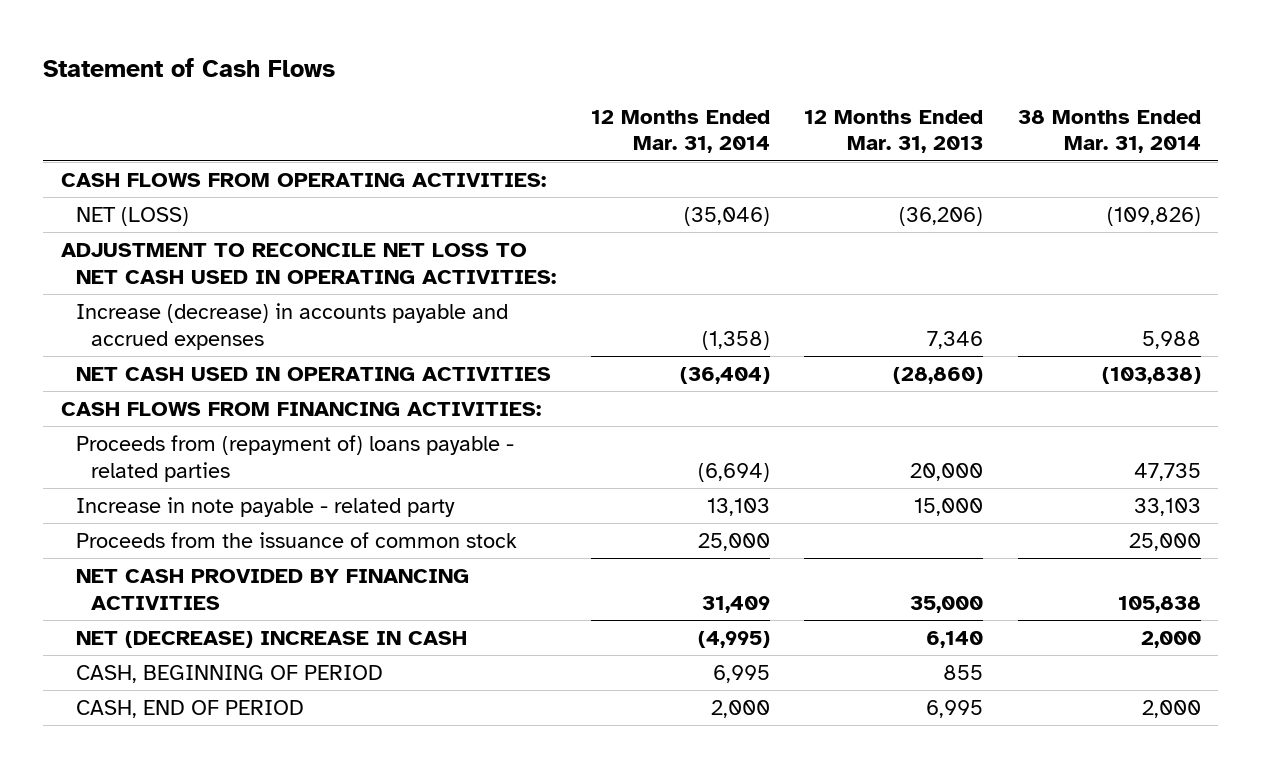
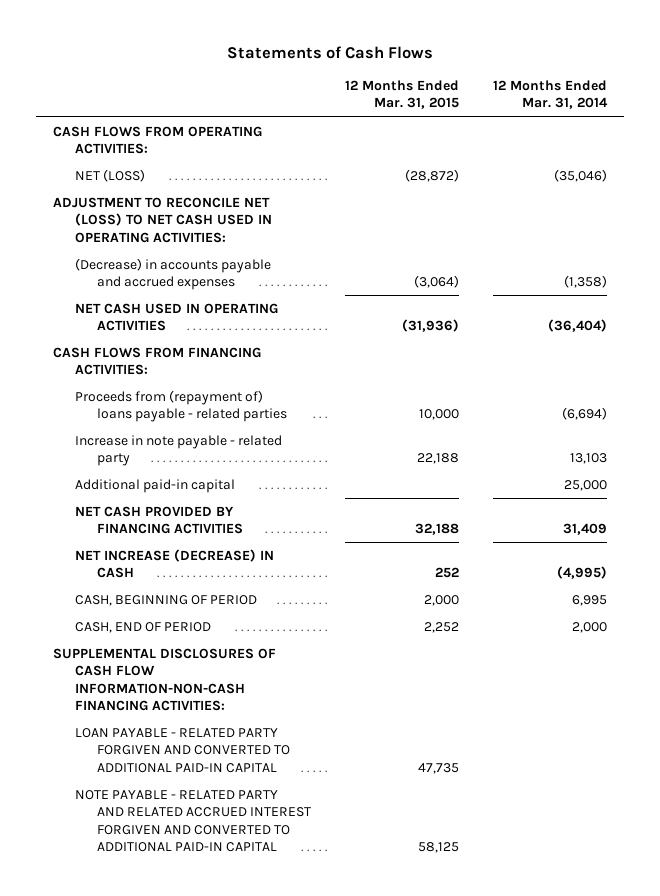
[43,58,336,78] Statement of Cash Flows -> [227,45,434,59] Statements of Cash Flows
[804,109,984,154] 12 Months Ended Mar. 31, 2013 -> none
[1017,109,1201,154] 38 Months Ended Mar. 31, 2014 -> none
none -> [345,80,460,110] 12 Months Ended Mar. 31, 2015
[60,243,557,284] ADJUSTMENT TO RECONCILE NET LOSS TO NET CASH USED IN OPERATING ACTIVITIES: -> [53,196,273,243] ADJUSTMENT TO RECONCILE NET (LOSS) TO NET CASH USED IN OPERATING ACTIVITIES:
[76,303,509,350] Increase (decrease) in accounts payable and accrued expenses -> [75,257,272,291] (Decrease) in accounts payable and accrued expenses
[76,532,518,549] Proceeds from the issuance of common stock -> [75,478,236,493] Additional paid-in capital
[76,631,468,649] NET (DECREASE) INCREASE IN CASH -> [75,548,275,579] NET INCREASE (DECREASE) IN CASH
none -> [53,647,277,712] SUPPLEMENTAL DISCLOSURES OF CASH FLOW INFORMATION-NON-CASH FINANCING ACTIVITIES:
none -> [75,727,291,773] LOAN PAYABLE - RELATED PARTY FORGIVEN AND CONVERTED TO ADDITIONAL PAID-IN CAPITAL
none -> [75,789,312,853] NOTE PAYABLE - RELATED PARTY AND RELATED ACCRUED INTEREST FORGIVEN AND CONVERTED TO ADDITIONAL PAID-IN CAPITAL

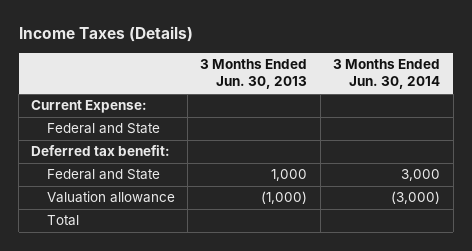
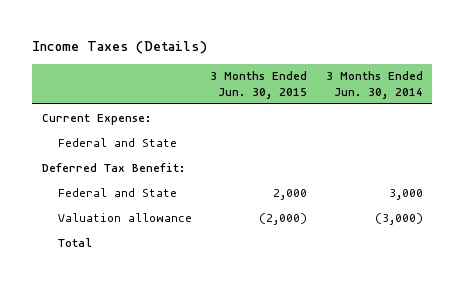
[200,59,308,90] 3 Months Ended Jun. 30, 2013 -> none
none -> [210,71,308,99] 3 Months Ended Jun. 30, 2015
[31,145,171,157] Deferred tax benefit: -> [41,162,185,172] Deferred Tax Benefit:

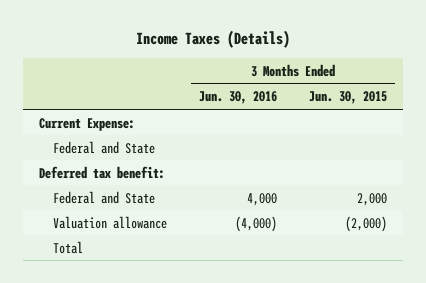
[325,71,423,99] 3 Months Ended Jun. 30, 2014 -> none
none -> [199,91,278,105] Jun. 30, 2016
[41,162,185,172] Deferred Tax Benefit: -> [38,165,165,179] Deferred tax benefit:

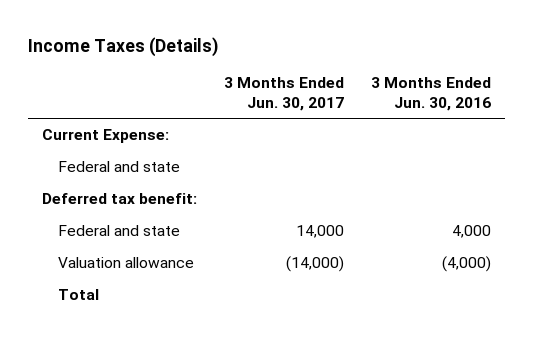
[309,91,388,105] Jun. 30, 2015 -> none
none -> [223,77,344,112] 3 Months Ended Jun. 30, 2017
[52,140,155,154] Federal and State -> [57,161,180,173] Federal and state
[52,190,155,204] Federal and State -> [57,225,180,237] Federal and state

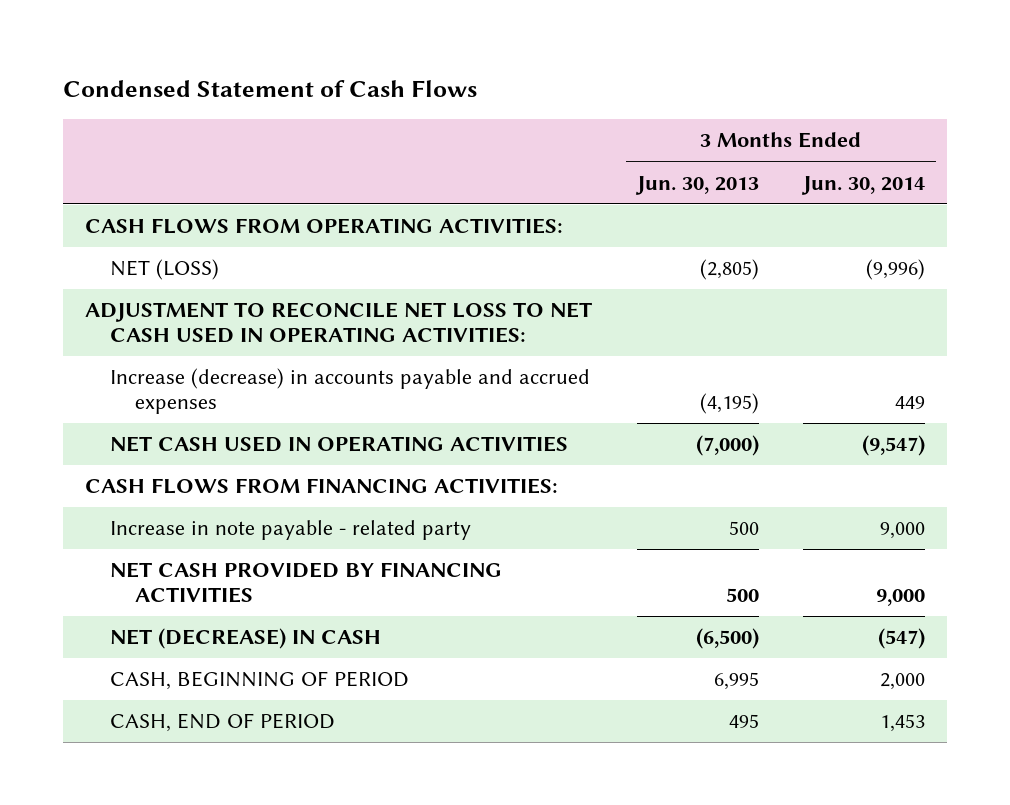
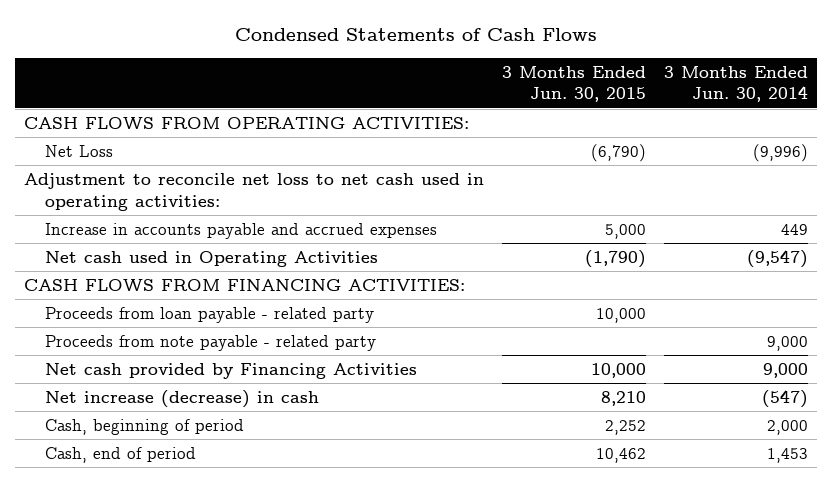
[63,80,478,98] Condensed Statement of Cash Flows -> [234,27,597,41] Condensed Statements of Cash Flows
[634,175,759,195] Jun. 30, 2013 -> none
none -> [501,65,646,103] 3 Months Ended Jun. 30, 2015
[110,259,220,281] NET (LOSS) -> [45,144,114,157] Net Loss
[85,302,593,344] ADJUSTMENT TO RECONCILE NET LOSS TO NET CASH USED IN OPERATING ACTIVITIES: -> [23,172,484,211] Adjustment to reconcile net loss to net cash used in operating activities:
[110,368,591,415] Increase (decrease) in accounts payable and accrued expenses -> [45,222,438,239] Increase in accounts payable and accrued expenses
[110,436,569,453] NET CASH USED IN OPERATING ACTIVITIES -> [45,250,379,267] Net cash used in Operating Activities
none -> [45,306,375,323] Proceeds from loan payable - related party
[110,520,472,541] Increase in note payable - related party -> [45,334,377,351] Proceeds from note payable - related party
[110,562,503,604] NET CASH PROVIDED BY FINANCING ACTIVITIES -> [45,362,418,379] Net cash provided by Financing Activities
[110,628,382,650] NET (DECREASE) IN CASH -> [45,389,320,408] Net increase (decrease) in cash
[110,671,410,691] CASH, BEGINNING OF PERIOD -> [45,418,245,435] Cash, beginning of period
[110,713,336,733] CASH, END OF PERIOD -> [45,446,197,463] Cash, end of period

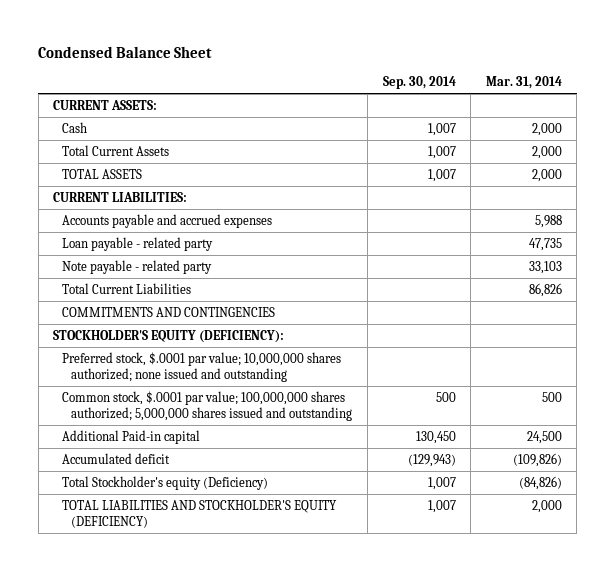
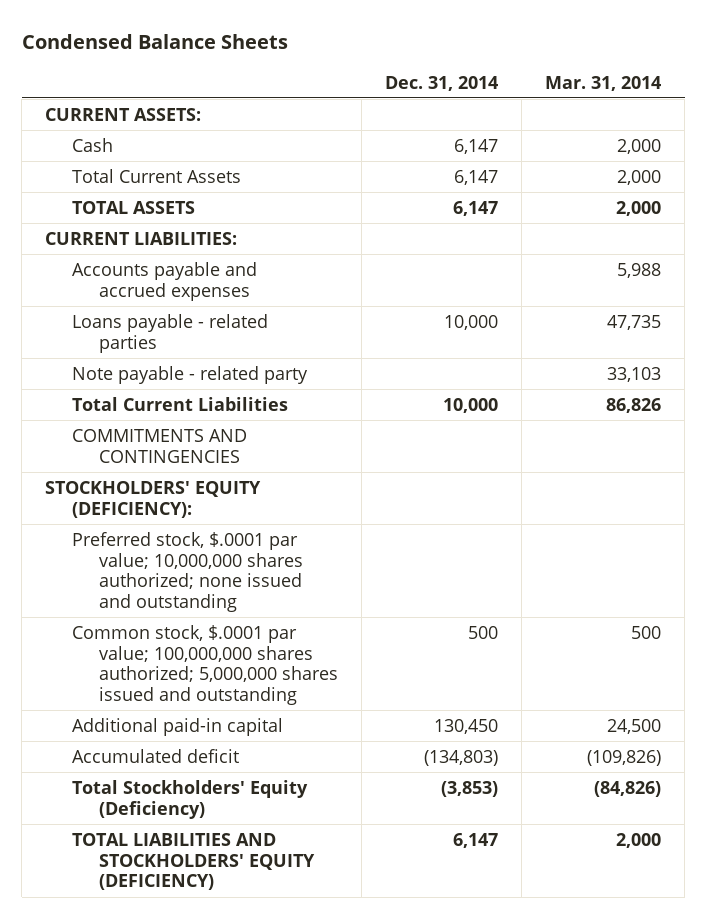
[38,45,213,58] Condensed Balance Sheet -> [21,34,288,50] Condensed Balance Sheets
[382,75,456,89] Sep. 30, 2014 -> none
none -> [385,75,499,91] Dec. 31, 2014
[62,236,214,251] Loan payable - related party -> [72,313,269,353] Loans payable - related parties
[53,329,285,343] STOCKHOLDER'S EQUITY (DEFICIENCY): -> [45,480,262,518] STOCKHOLDERS' EQUITY (DEFICIENCY):
[62,429,201,444] Additional Paid-in capital -> [72,717,284,736] Additional paid-in capital
[62,475,269,490] Total Stockholder's equity (Deficiency) -> [72,779,309,819] Total Stockholders' Equity (Deficiency)
[62,499,338,528] TOTAL LIABILITIES AND STOCKHOLDER'S EQUITY (DEFICIENCY) -> [72,832,316,891] TOTAL LIABILITIES AND STOCKHOLDERS' EQUITY (DEFICIENCY)

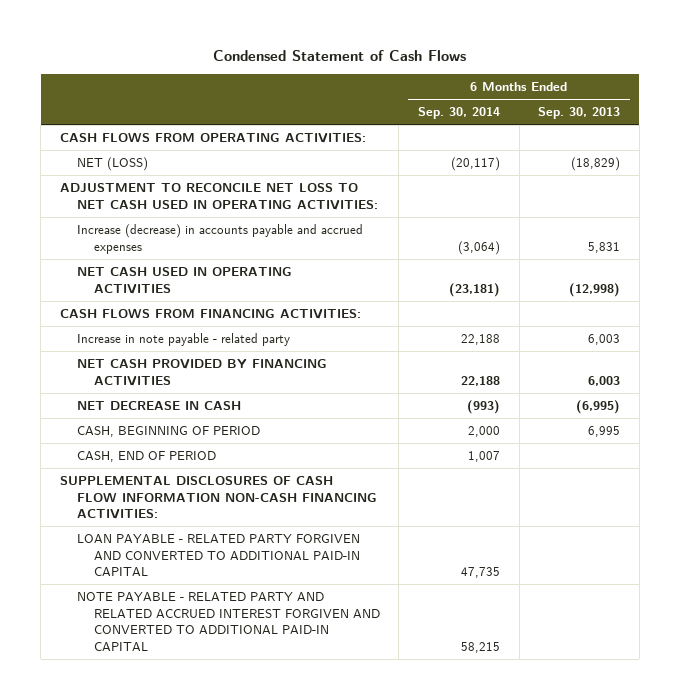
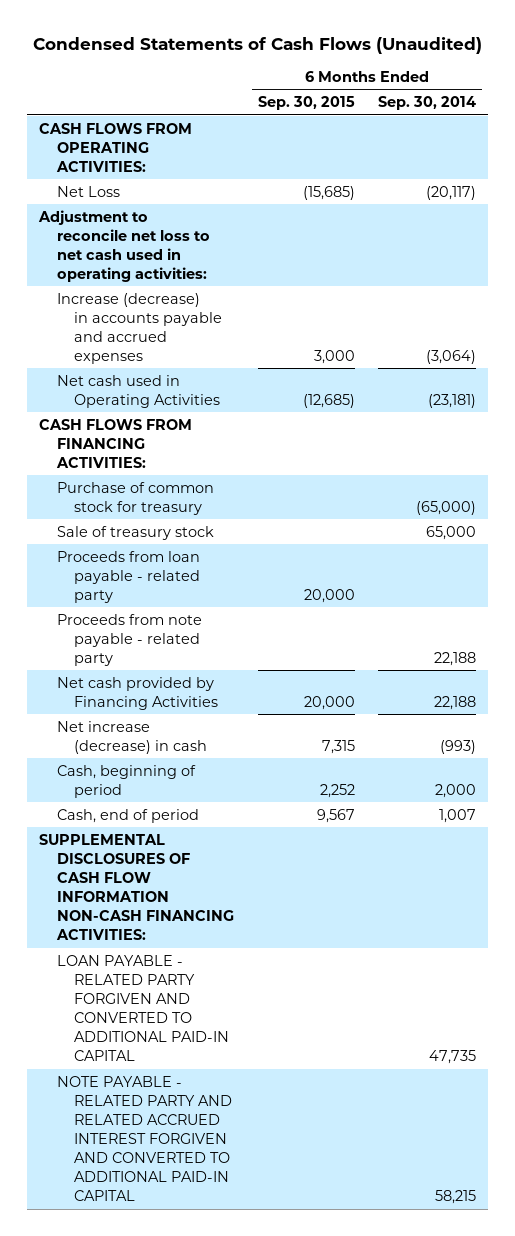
[213,49,467,61] Condensed Statement of Cash Flows -> [32,36,482,54] Condensed Statements of Cash Flows (Unaudited)
[538,107,621,120] Sep. 30, 2013 -> none
none -> [257,96,355,111] Sep. 30, 2015
[76,157,148,172] NET (LOSS) -> [56,185,120,197] Net Loss
[59,183,378,210] ADJUSTMENT TO RECONCILE NET LOSS TO NET CASH USED IN OPERATING ACTIVITIES: -> [37,209,210,283] Adjustment to reconcile net loss to net cash used in operating activities:
[76,267,292,294] NET CASH USED IN OPERATING ACTIVITIES -> [56,374,221,408] Net cash used in Operating Activities
none -> [56,481,214,515] Purchase of common stock for treasury
none -> [56,525,214,540] Sale of treasury stock
none -> [56,550,201,603] Proceeds from loan payable - related party
[76,333,290,347] Increase in note payable - related party -> [56,613,202,666] Proceeds from note payable - related party
[76,359,327,386] NET CASH PROVIDED BY FINANCING ACTIVITIES -> [56,676,219,710] Net cash provided by Financing Activities
[76,401,241,411] NET DECREASE IN CASH -> [56,720,208,754] Net increase (decrease) in cash
[76,426,260,438] CASH, BEGINNING OF PERIOD -> [56,764,196,798] Cash, beginning of period
[76,451,216,463] CASH, END OF PERIOD -> [56,808,199,823] Cash, end of period

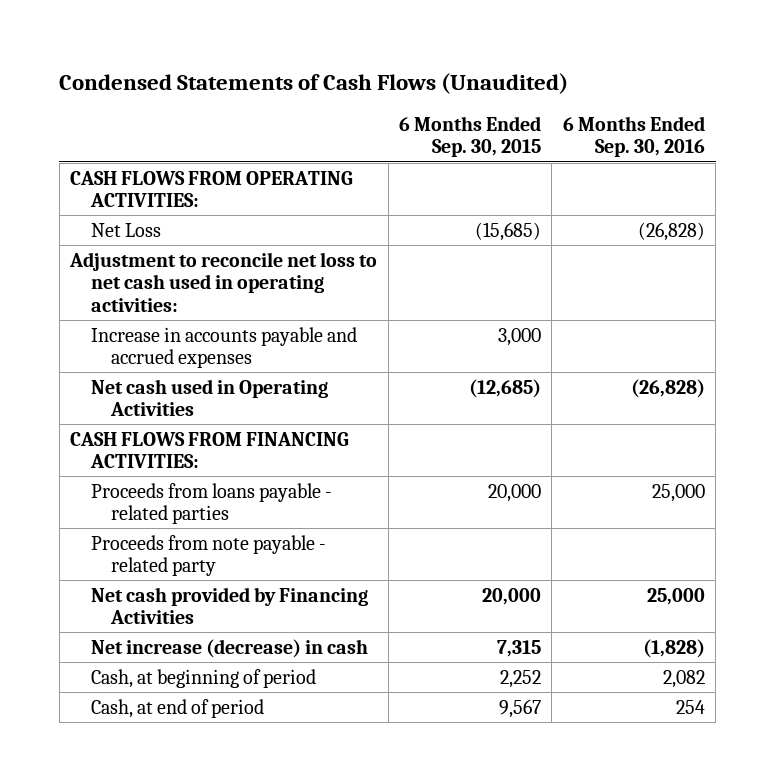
[378,96,477,111] Sep. 30, 2014 -> none
none -> [562,115,705,158] 6 Months Ended Sep. 30, 2016
[56,292,223,365] Increase (decrease) in accounts payable and accrued expenses -> [90,326,357,369] Increase in accounts payable and accrued expenses
[56,481,214,515] Purchase of common stock for treasury -> none
[56,525,214,540] Sale of treasury stock -> none
[56,550,201,603] Proceeds from loan payable - related party -> [90,482,332,525] Proceeds from loans payable - related parties
[38,833,234,941] SUPPLEMENTAL DISCLOSURES OF CASH FLOW INFORMATION NON-CASH FINANCING ACTIVITIES: -> none
[56,954,230,1062] LOAN PAYABLE - RELATED PARTY FORGIVEN AND CONVERTED TO ADDITIONAL PAID-IN CAPITAL -> none
[56,1075,233,1202] NOTE PAYABLE - RELATED PARTY AND RELATED ACCRUED INTEREST FORGIVEN AND CONVERTED TO ADDITIONAL PAID-IN CAPITAL -> none
[56,764,196,798] Cash, beginning of period -> [90,668,316,688] Cash, at beginning of period
[56,808,199,823] Cash, end of period -> [90,698,264,718] Cash, at end of period

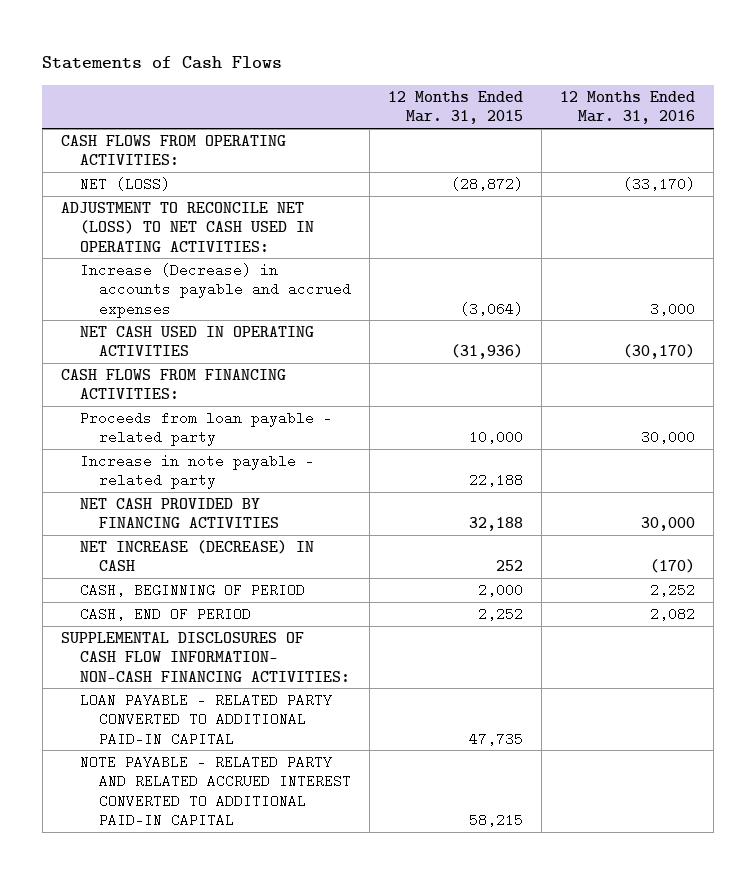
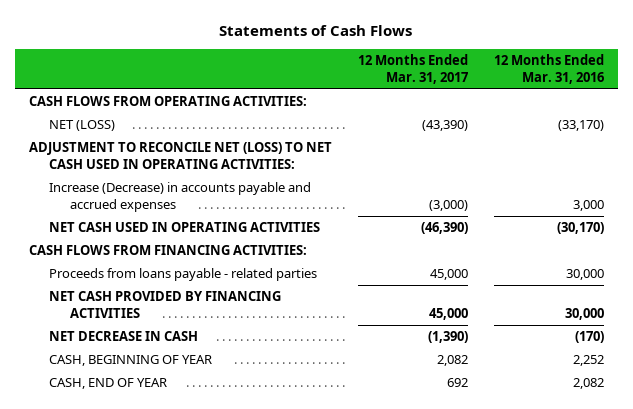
[388,91,524,125] 12 Months Ended Mar. 31, 2015 -> none
none -> [357,54,468,85] 12 Months Ended Mar. 31, 2017
[80,454,315,490] Increase in note payable - related party -> none
[80,411,333,447] Proceeds from loan payable - related party -> [49,268,318,282] Proceeds from loans payable - related parties
[60,632,351,682] SUPPLEMENTAL DISCLOSURES OF CASH FLOW INFORMATION- NON-CASH FINANCING ACTIVITIES: -> none
[80,693,333,746] LOAN PAYABLE - RELATED PARTY CONVERTED TO ADDITIONAL PAID-IN CAPITAL -> none
[80,755,352,827] NOTE PAYABLE - RELATED PARTY AND RELATED ACCRUED INTEREST CONVERTED TO ADDITIONAL PAID-IN CAPITAL -> none
[80,540,315,572] NET INCREASE (DECREASE) IN CASH -> [49,331,199,342] NET DECREASE IN CASH
[80,583,306,598] CASH, BEGINNING OF PERIOD -> [49,355,213,367] CASH, BEGINNING OF YEAR
[80,607,252,622] CASH, END OF PERIOD -> [49,378,168,390] CASH, END OF YEAR

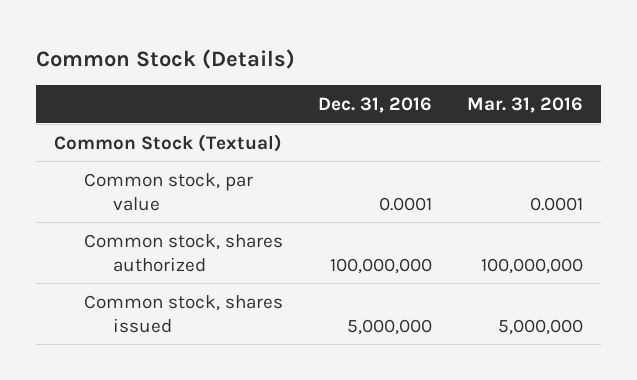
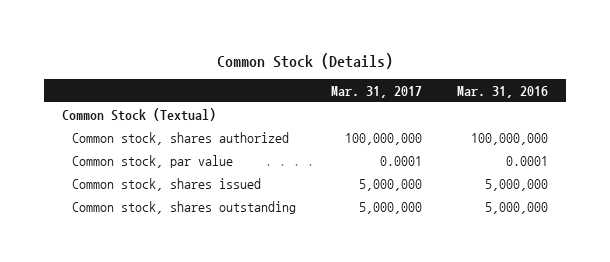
[317,96,432,113] Dec. 31, 2016 -> none
none -> [331,85,423,98] Mar. 31, 2017
[83,172,253,211] Common stock, par value -> [72,154,234,168] Common stock, par value
none -> [72,200,297,214] Common stock, shares outstanding

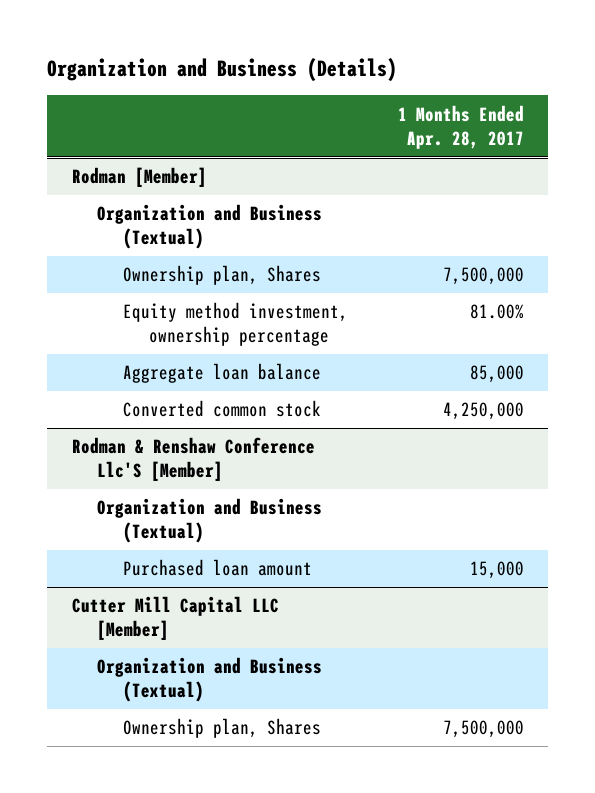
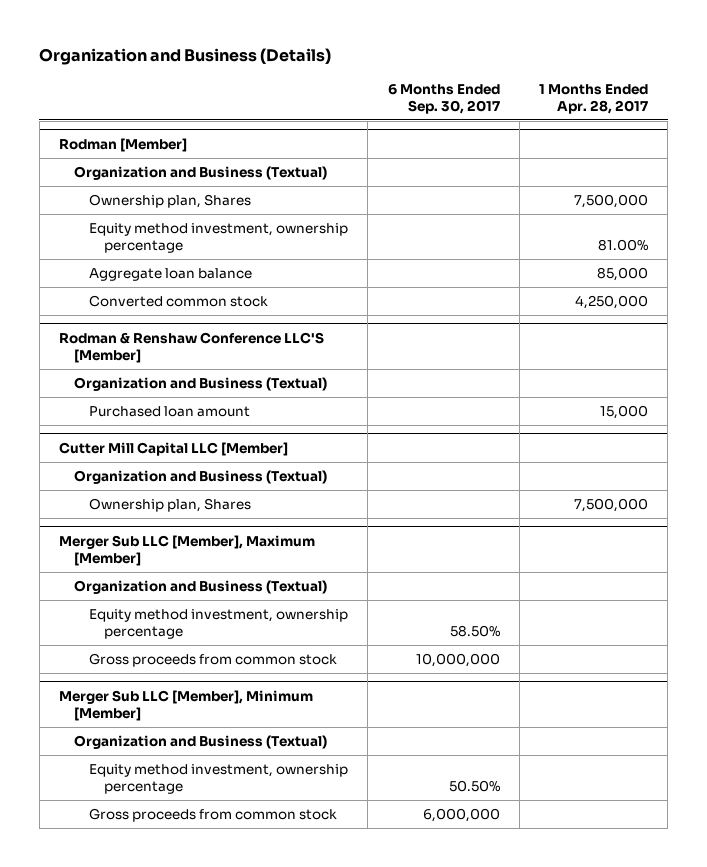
none -> [387,83,500,114] 6 Months Ended Sep. 30, 2017
[71,437,315,482] Rodman & Renshaw Conference Llc'S [Member] -> [59,331,325,364] Rodman & Renshaw Conference LLC'S [Member]
none -> [59,534,316,567] Merger Sub LLC [Member], Maximum [Member]
none -> [74,580,328,595] Organization and Business (Textual)
none -> [89,609,349,640] Equity method investment, ownership percentage
none -> [89,653,338,668] Gross proceeds from common stock
none -> [59,689,314,722] Merger Sub LLC [Member], Minimum [Member]
none -> [74,735,328,750] Organization and Business (Textual)
none -> [89,764,349,795] Equity method investment, ownership percentage
none -> [89,808,338,823] Gross proceeds from common stock

